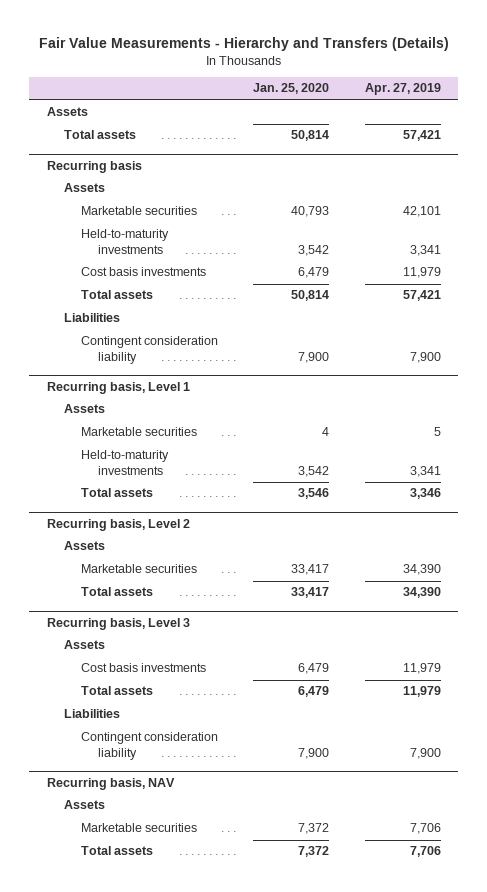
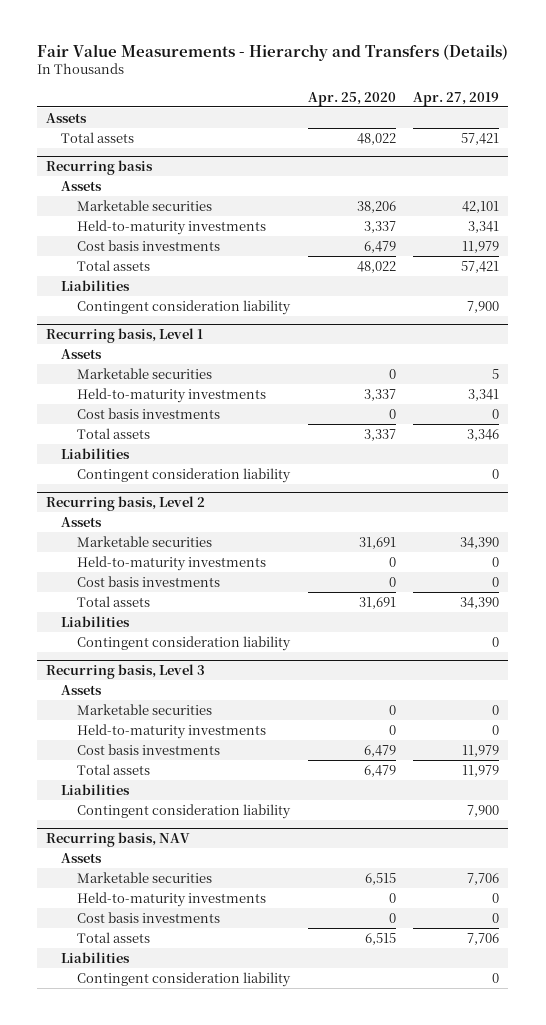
[253,83,330,95] Jan. 25, 2020 -> none
none -> [307,91,396,106] Apr. 25, 2020
none -> [76,407,220,419] Cost basis investments
none -> [61,447,131,459] Liabilities
none -> [76,467,291,483] Contingent consideration liability
none -> [76,555,266,571] Held-to-maturity investments
none -> [76,575,220,587] Cost basis investments
none -> [61,615,131,627] Liabilities
none -> [76,635,291,651] Contingent consideration liability
none -> [76,703,212,715] Marketable securities
none -> [76,723,266,739] Held-to-maturity investments
none -> [76,891,266,907] Held-to-maturity investments
none -> [76,911,220,923] Cost basis investments
none -> [61,951,131,963] Liabilities
none -> [76,971,291,987] Contingent consideration liability

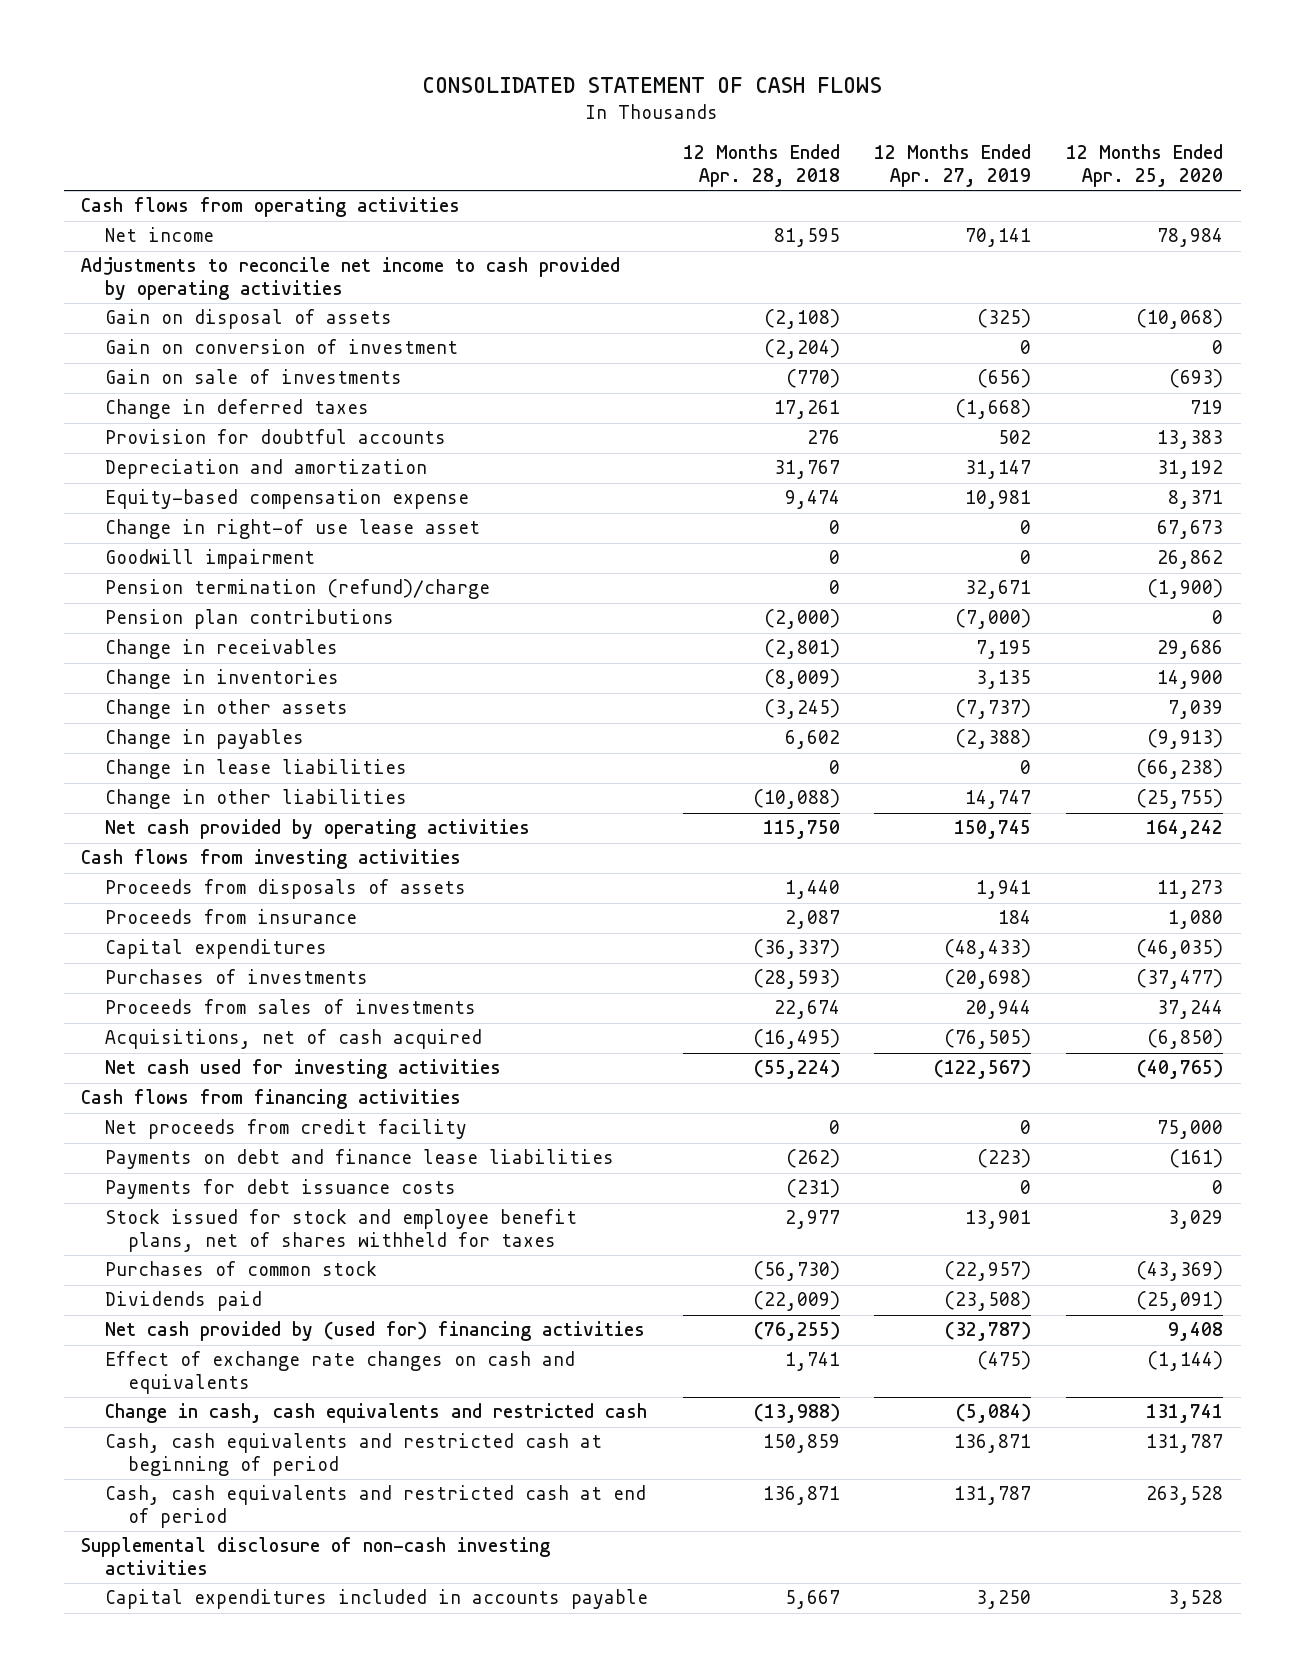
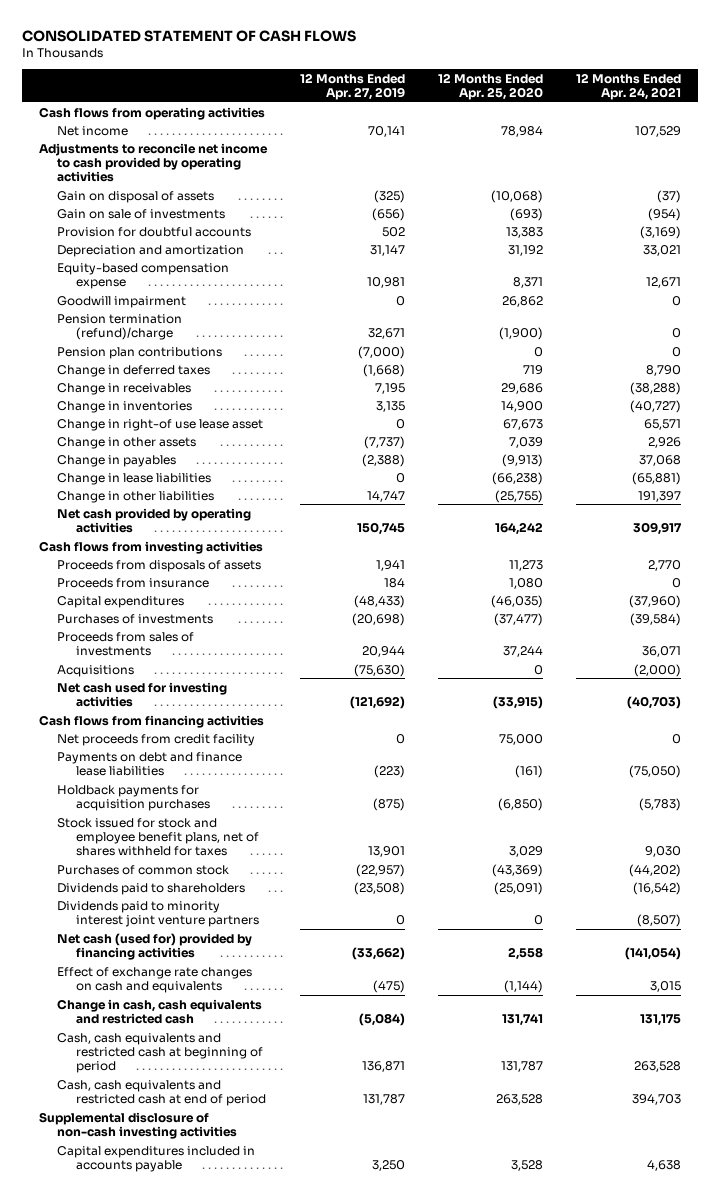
[682,144,840,187] 12 Months Ended Apr. 28, 2018 -> none
none -> [575,72,681,101] 12 Months Ended Apr. 24, 2021
[104,339,458,355] Gain on conversion of investment -> none
[104,399,369,420] Change in deferred taxes -> [57,364,211,377] Change in deferred taxes
[104,519,480,540] Change in right-of use lease asset -> [57,418,264,431] Change in right-of use lease asset
[104,1029,482,1050] Acquisitions, net of cash acquired -> [57,664,135,677] Acquisitions
[944,1029,1032,1050] (76,505) -> [353,663,405,677] (75,630)
[1147,1029,1224,1050] (6,850) -> [533,664,543,675] 0
[934,1059,1032,1080] (122,567) -> [349,696,405,710] (121,692)
[1137,1059,1224,1080] (40,765) -> [492,696,543,710] (33,915)
[104,1179,456,1200] Payments for debt issuance costs -> none
none -> [57,784,210,812] Holdback payments for acquisition purchases
[104,1291,262,1312] Dividends paid -> [57,882,246,895] Dividends paid to shareholders
none -> [57,900,259,928] Dividends paid to minority interest joint venture partners
[104,1321,645,1342] Net cash provided by (used for) financing activities -> [57,932,253,961] Net cash (used for) provided by financing activities
[945,1321,1032,1342] (32,787) -> [351,947,405,961] (33,662)
[1168,1322,1224,1342] 9,408 -> [507,947,543,961] 2,558

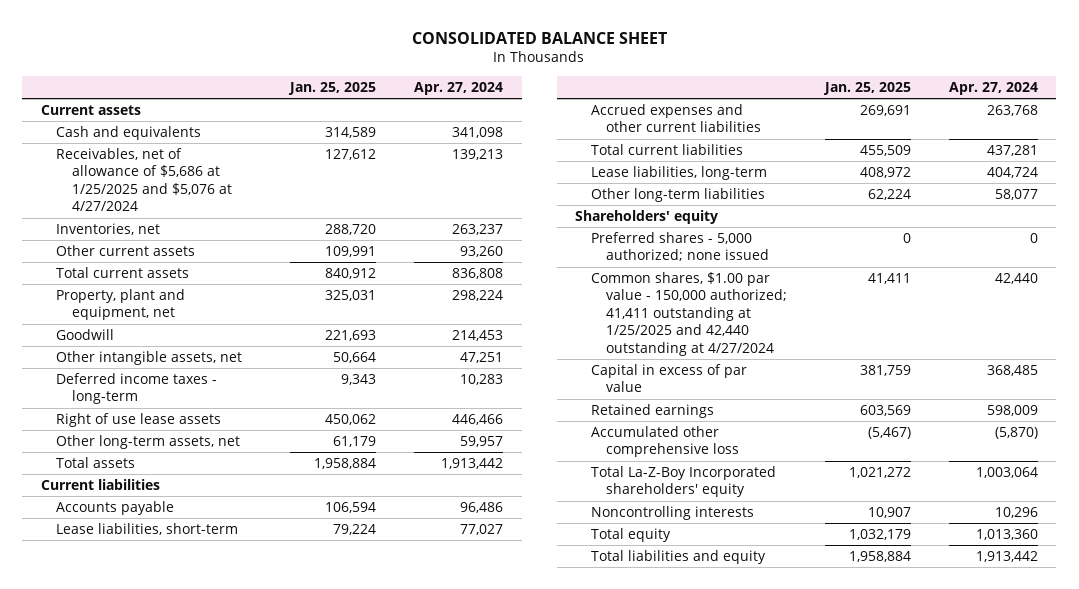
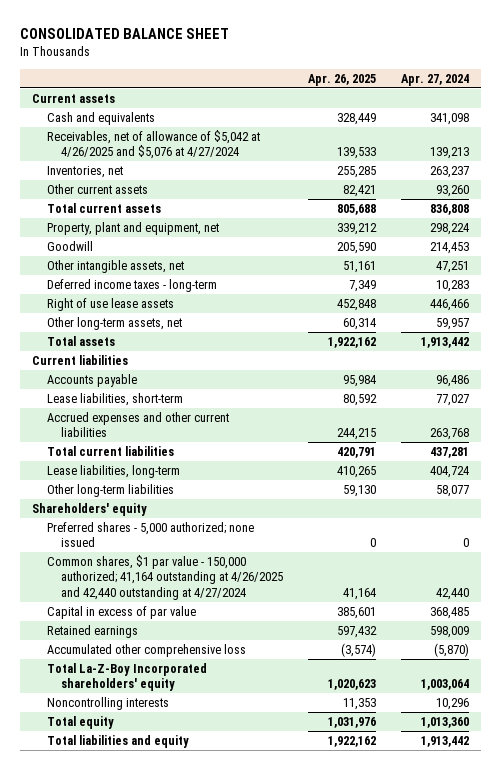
[288,82,377,96] Jan. 25, 2025 -> none
none -> [308,73,377,86] Apr. 26, 2025
[56,148,232,212] Receivables, net of allowance of $5,686 at 1/25/2025 and $5,076 at 4/27/2024 -> [46,129,260,160] Receivables, net of allowance of $5,042 at 4/26/2025 and $5,076 at 4/27/2024
[590,272,788,356] Common shares, $1.00 par value - 150,000 authorized; 41,411 outstanding at 1/25/2025 and 42,440 outstanding at 4/27/2024 -> [46,554,284,600] Common shares, $1 par value - 150,000 authorized; 41,164 outstanding at 4/26/2025 and 42,440 outstanding at 4/27/2024

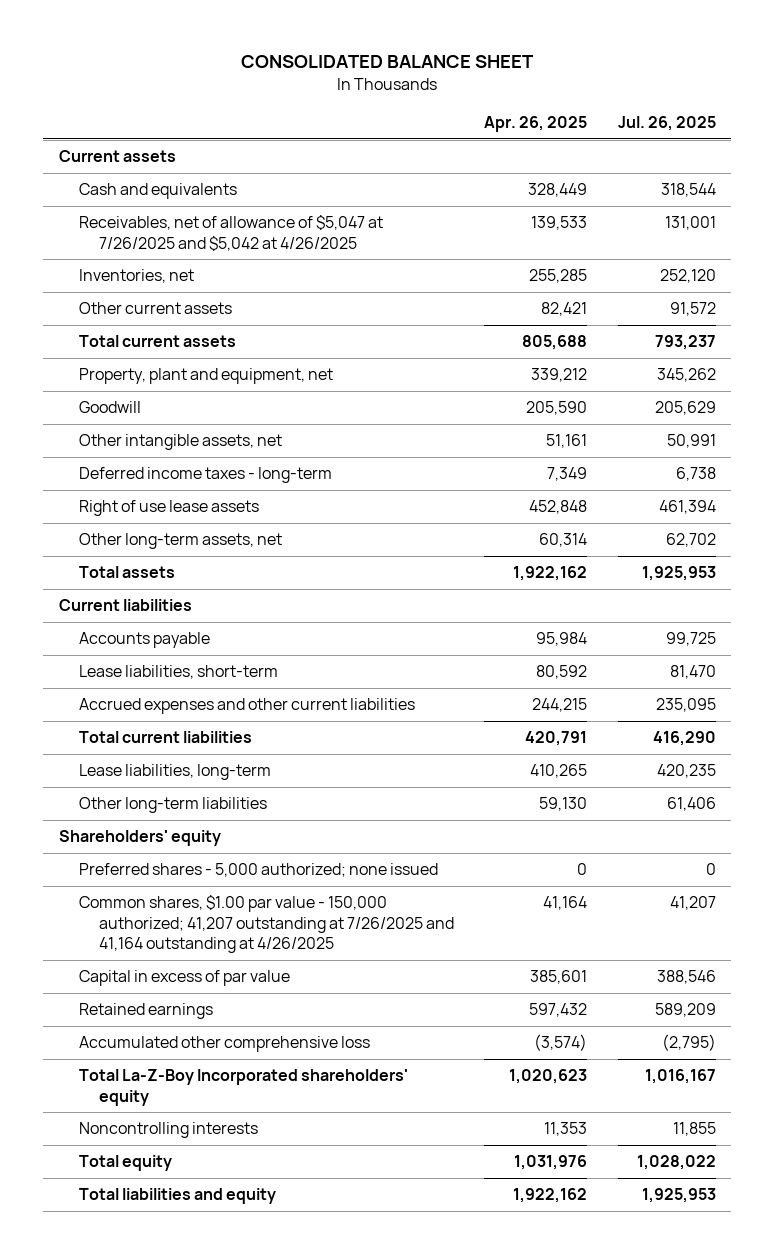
[400,73,469,86] Apr. 27, 2024 -> none
none -> [617,116,716,132] Jul. 26, 2025
[46,129,260,160] Receivables, net of allowance of $5,042 at 4/26/2025 and $5,076 at 4/27/2024 -> [78,215,383,251] Receivables, net of allowance of $5,047 at 7/26/2025 and $5,042 at 4/26/2025
[46,554,284,600] Common shares, $1 par value - 150,000 authorized; 41,164 outstanding at 4/26/2025 and 42,440 outstanding at 4/27/2024 -> [78,895,454,954] Common shares, $1.00 par value - 150,000 authorized; 41,207 outstanding at 7/26/2025 and 41,164 outstanding at 4/26/2025

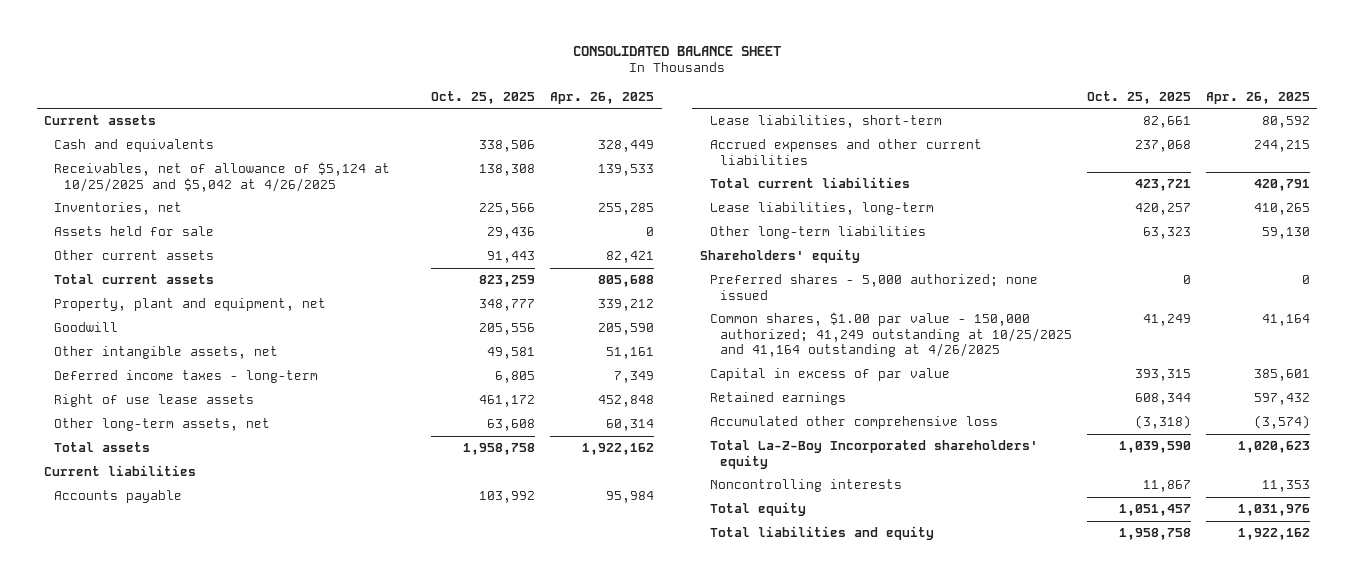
[617,116,716,132] Jul. 26, 2025 -> none
none -> [431,90,536,104] Oct. 25, 2025
[78,215,383,251] Receivables, net of allowance of $5,047 at 7/26/2025 and $5,042 at 4/26/2025 -> [54,162,391,192] Receivables, net of allowance of $5,124 at 10/25/2025 and $5,042 at 4/26/2025
none -> [54,226,215,237] Assets held for sale
[78,895,454,954] Common shares, $1.00 par value - 150,000 authorized; 41,207 outstanding at 7/26/2025 and 41,164 outstanding at 4/26/2025 -> [709,312,1073,358] Common shares, $1.00 par value - 150,000 authorized; 41,249 outstanding at 10/25/2025 and 41,164 outstanding at 4/26/2025

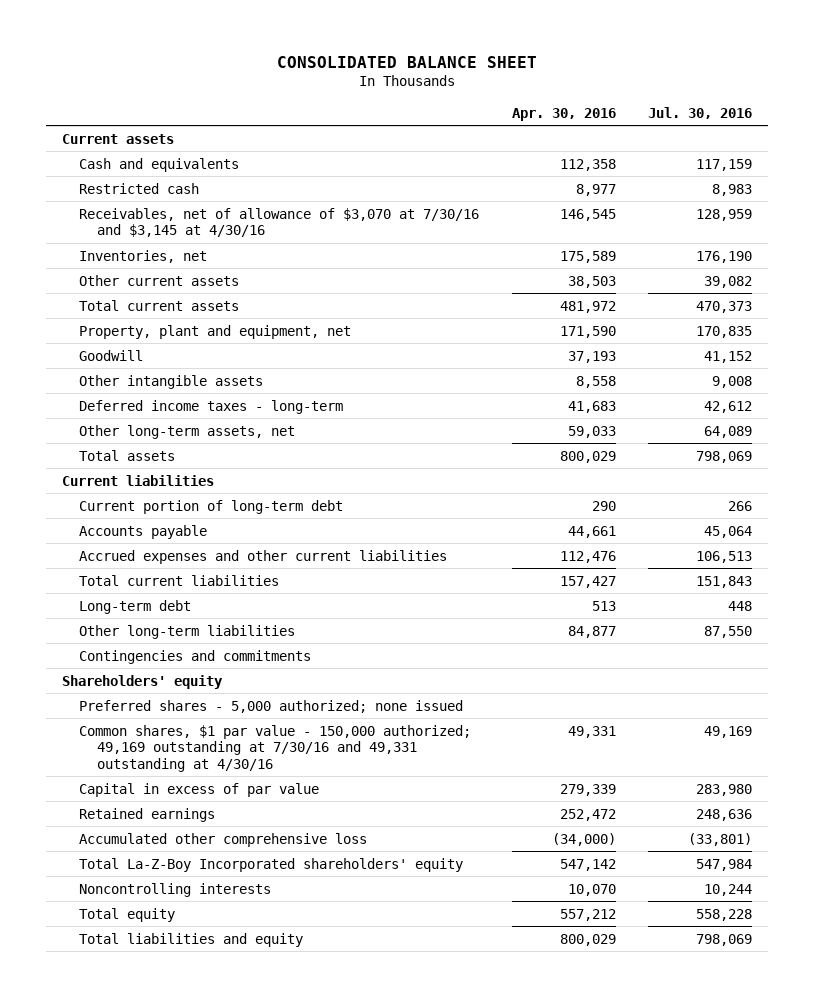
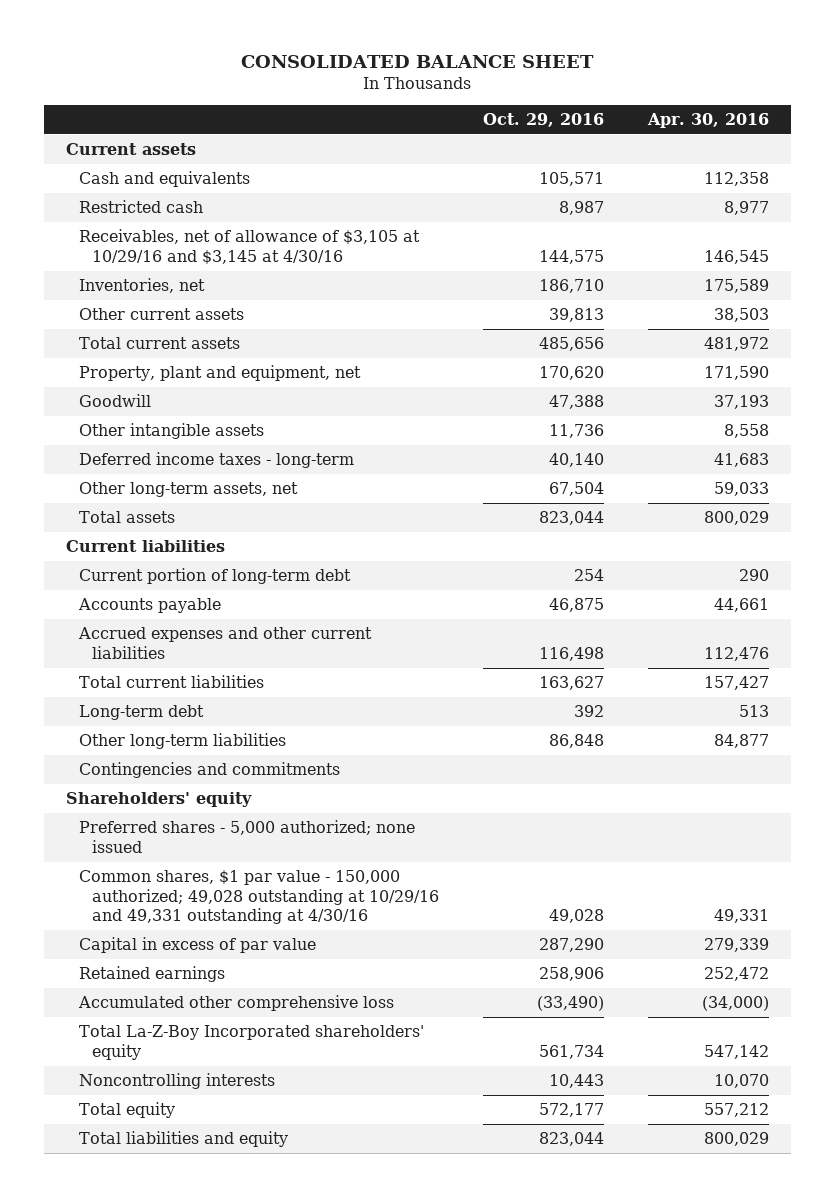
[648,106,753,119] Jul. 30, 2016 -> none
none -> [482,112,604,127] Oct. 29, 2016
[79,207,480,238] Receivables, net of allowance of $3,070 at 7/30/16 and $3,145 at 4/30/16 -> [78,229,420,265] Receivables, net of allowance of $3,105 at 10/29/16 and $3,145 at 4/30/16
[79,724,472,772] Common shares, $1 par value - 150,000 authorized; 49,169 outstanding at 7/30/16 and 49,331 outstanding at 4/30/16 -> [78,870,439,925] Common shares, $1 par value - 150,000 authorized; 49,028 outstanding at 10/29/16 and 49,331 outstanding at 4/30/16

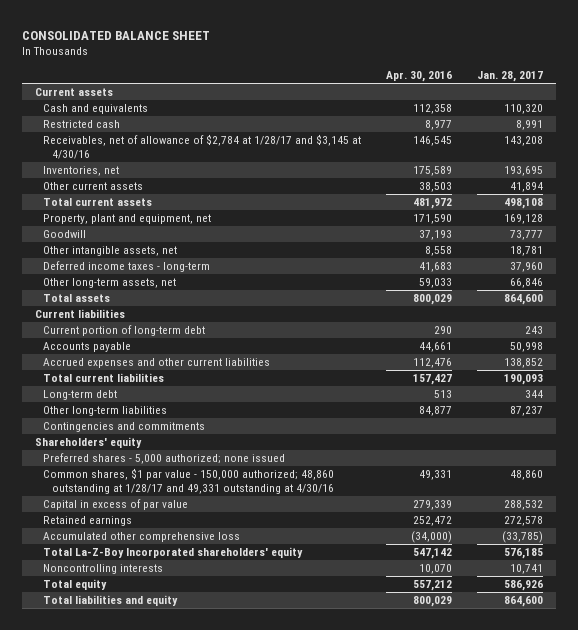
[482,112,604,127] Oct. 29, 2016 -> none
none -> [477,70,544,82] Jan. 28, 2017
[78,229,420,265] Receivables, net of allowance of $3,105 at 10/29/16 and $3,145 at 4/30/16 -> [43,134,362,159] Receivables, net of allowance of $2,784 at 1/28/17 and $3,145 at 4/30/16
[78,423,264,440] Other intangible assets -> [43,246,178,257] Other intangible assets, net
[78,870,439,925] Common shares, $1 par value - 150,000 authorized; 49,028 outstanding at 10/29/16 and 49,331 outstanding at 4/30/16 -> [43,468,335,494] Common shares, $1 par value - 150,000 authorized; 48,860 outstanding at 1/28/17 and 49,331 outstanding at 4/30/16

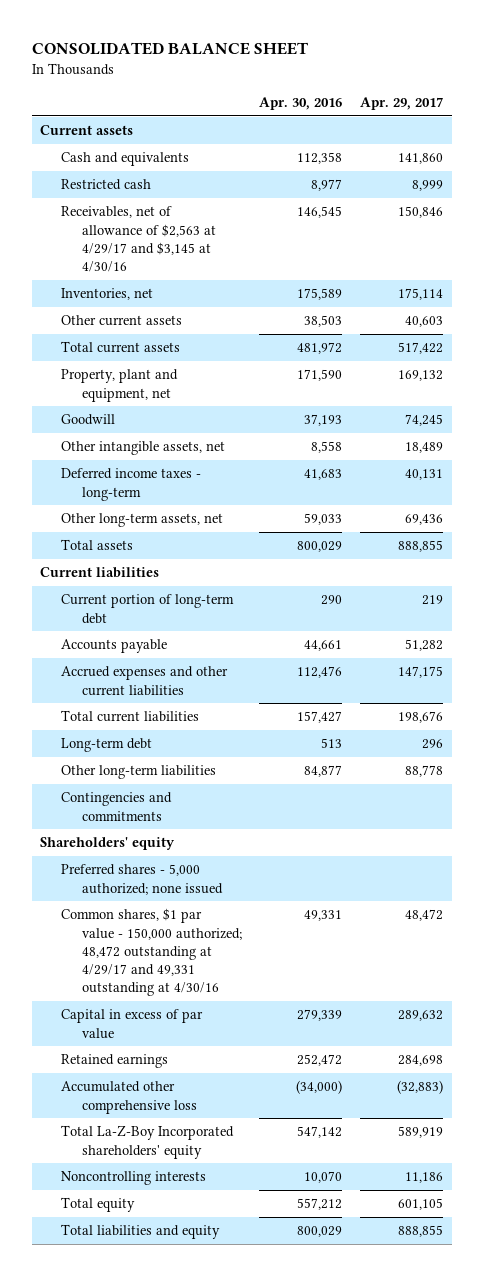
[477,70,544,82] Jan. 28, 2017 -> none
none -> [359,96,443,110] Apr. 29, 2017
[43,134,362,159] Receivables, net of allowance of $2,784 at 1/28/17 and $3,145 at 4/30/16 -> [60,206,216,273] Receivables, net of allowance of $2,563 at 4/29/17 and $3,145 at 4/30/16
[43,468,335,494] Common shares, $1 par value - 150,000 authorized; 48,860 outstanding at 1/28/17 and 49,331 outstanding at 4/30/16 -> [60,908,242,997] Common shares, $1 par value - 150,000 authorized; 48,472 outstanding at 4/29/17 and 49,331 outstanding at 4/30/16

